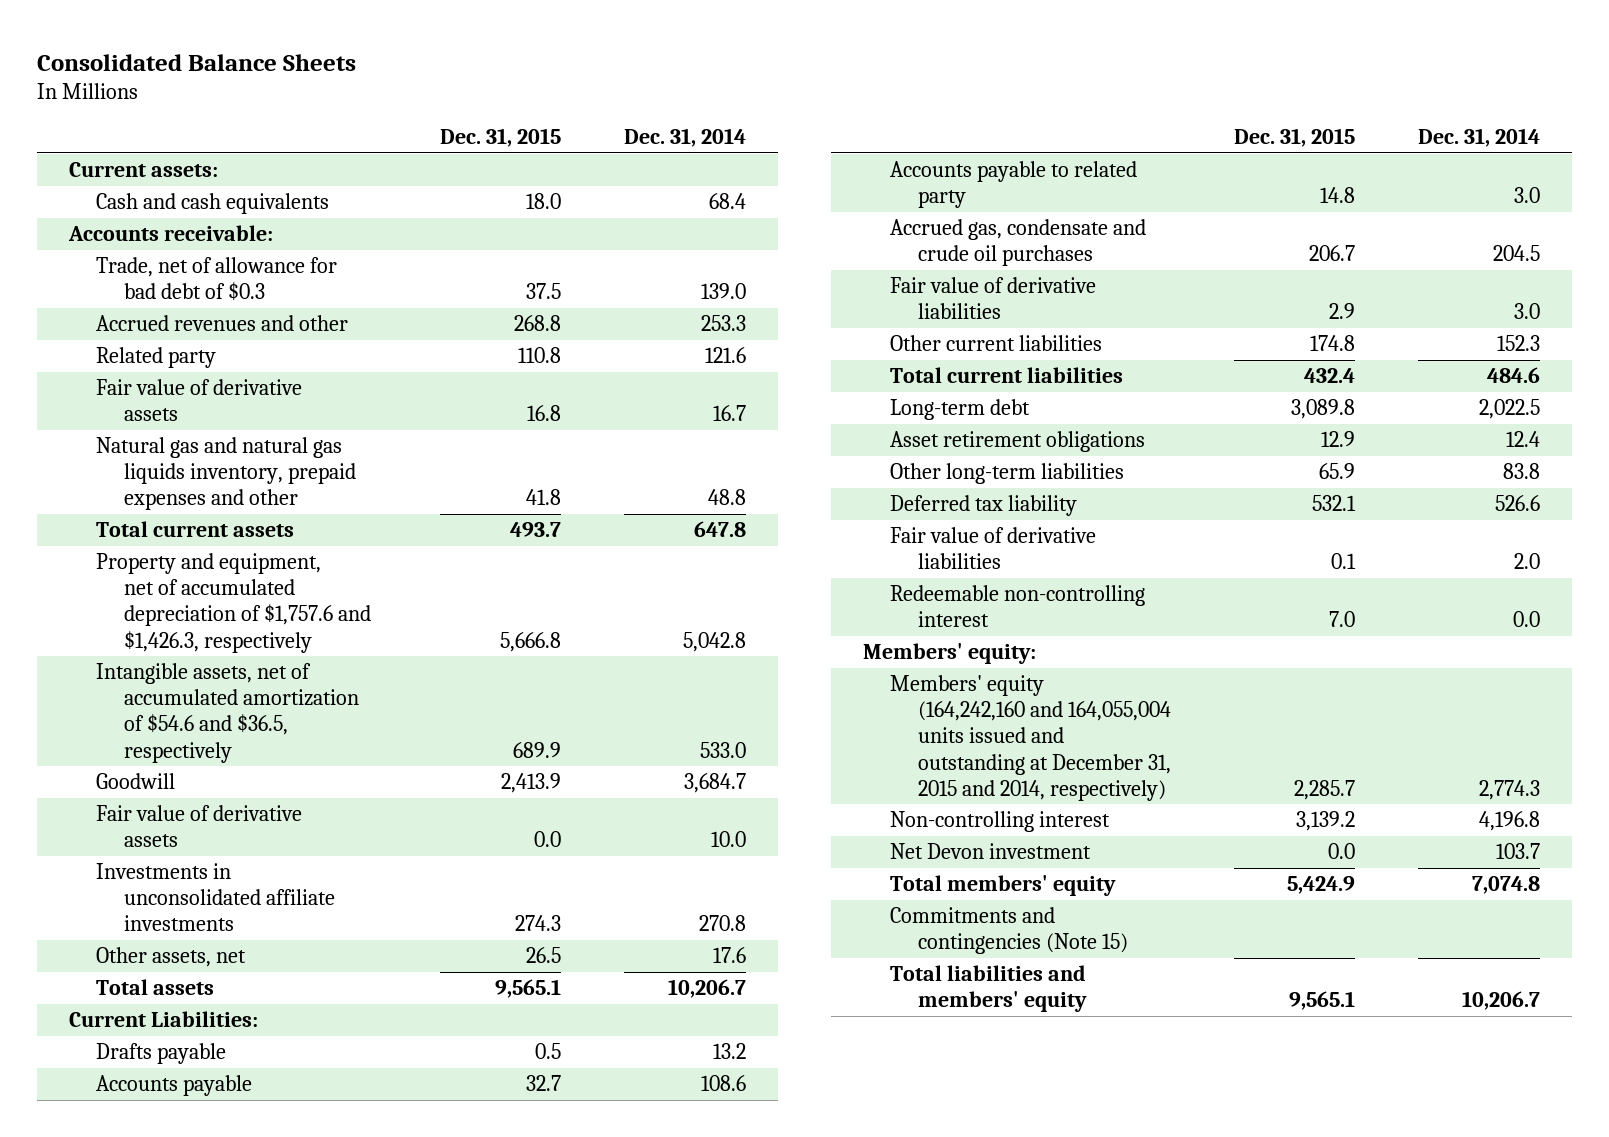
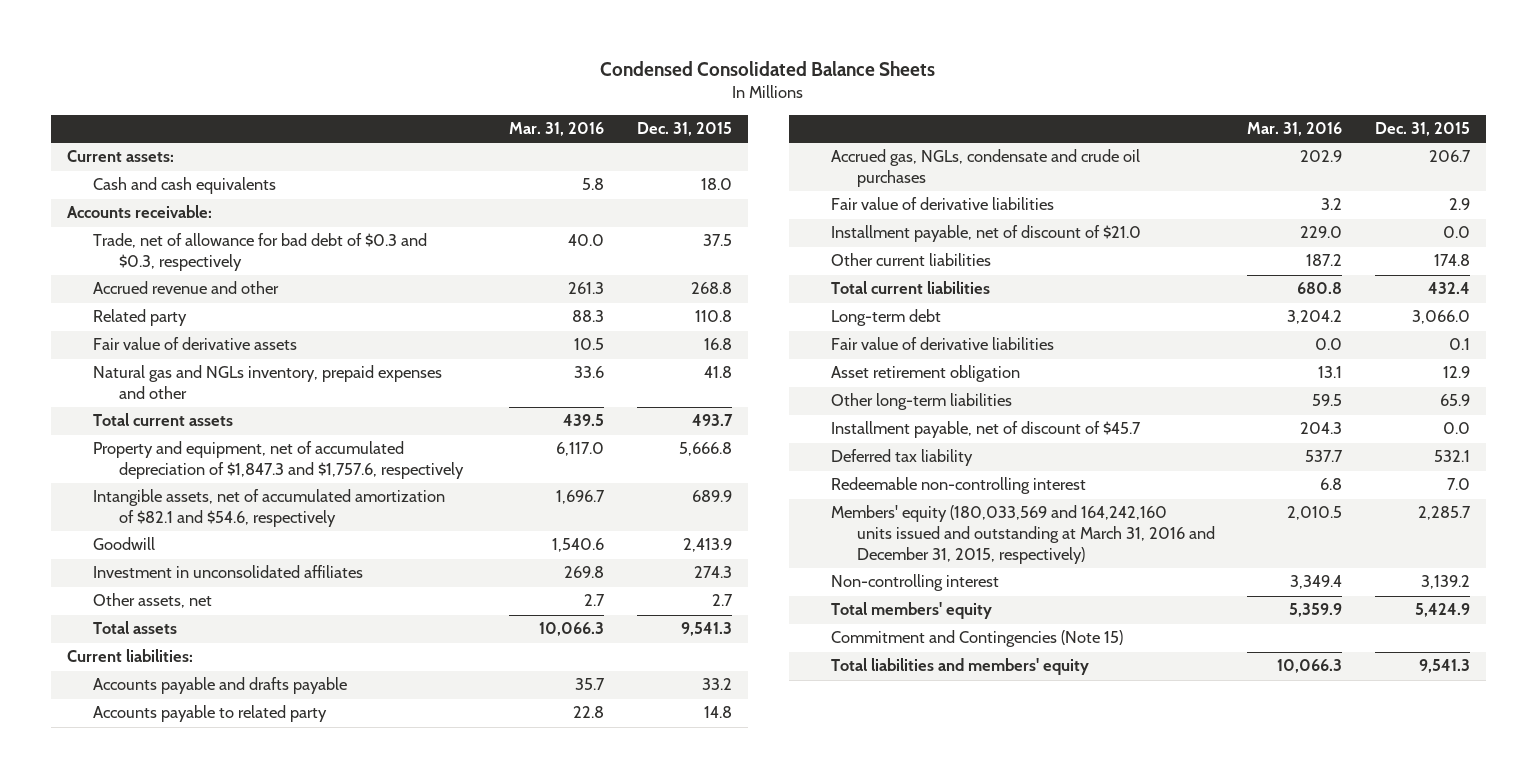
[37,53,357,71] Consolidated Balance Sheets -> [600,61,936,77] Condensed Consolidated Balance Sheets
[624,128,747,148] Dec. 31, 2014 -> none
none -> [509,122,605,137] Mar. 31, 2016
[96,257,338,302] Trade, net of allowance for bad debt of $0.3 -> [93,233,428,272] Trade, net of allowance for bad debt of $0.3 and $0.3, respectively
[96,315,349,332] Accrued revenues and other -> [93,281,280,295] Accrued revenue and other
[96,437,356,511] Natural gas and natural gas liquids inventory, prepaid expenses and other -> [93,365,443,400] Natural gas and NGLs inventory, prepaid expenses and other
[96,553,371,653] Property and equipment, net of accumulated depreciation of $1,757.6 and $1,426.3, respectively -> [93,441,464,480] Property and equipment, net of accumulated depreciation of $1,847.3 and $1,757.6, respectively
[96,663,359,763] Intangible assets, net of accumulated amortization of $54.6 and $36.5, respectively -> [93,489,446,528] Intangible assets, net of accumulated amortization of $82.1 and $54.6, respectively
[96,805,303,848] Fair value of derivative assets -> none
[96,1043,227,1065] Drafts payable -> none
[96,863,335,932] Investments in unconsolidated affiliate investments -> [93,565,364,579] Investment in unconsolidated affiliates
[525,947,561,964] 26.5 -> [711,594,733,607] 2.7
[494,979,561,999] 9,565.1 -> [680,622,732,637] 9,541.3
[68,1011,258,1028] Current Liabilities: -> [67,649,194,663] Current liabilities:
[96,1075,253,1097] Accounts payable -> [93,677,348,695] Accounts payable and drafts payable
[525,1075,561,1092] 32.7 -> [701,678,732,691] 33.2
[890,219,1147,267] Accrued gas, condensate and crude oil purchases -> [830,149,1140,188] Accrued gas, NGLs, condensate and crude oil purchases
none -> [830,225,1141,243] Installment payable, net of discount of $21.0
[1290,399,1355,420] 3,089.8 -> [1411,310,1470,325] 3,066.0
[890,527,1097,570] Fair value of derivative liabilities -> [830,337,1054,351] Fair value of derivative liabilities
[890,431,1146,453] Asset retirement obligations -> [830,365,1020,383] Asset retirement obligation
none -> [830,421,1141,439] Installment payable, net of discount of $45.7
[862,643,1036,665] Members' equity: -> none
[890,675,1171,801] Members' equity (164,242,160 and 164,055,004 units issued and outstanding at December 31, 2015 and 2014, respectively) -> [830,505,1215,564] Members' equity (180,033,569 and 164,242,160 units issued and outstanding at March 31, 2016 and December 31, 2015, respectively)
[890,843,1092,860] Net Devon investment -> none
[890,907,1128,955] Commitments and contingencies (Note 15) -> [830,630,1123,648] Commitment and Contingencies (Note 15)
[1288,991,1355,1011] 9,565.1 -> [1418,659,1470,674] 9,541.3

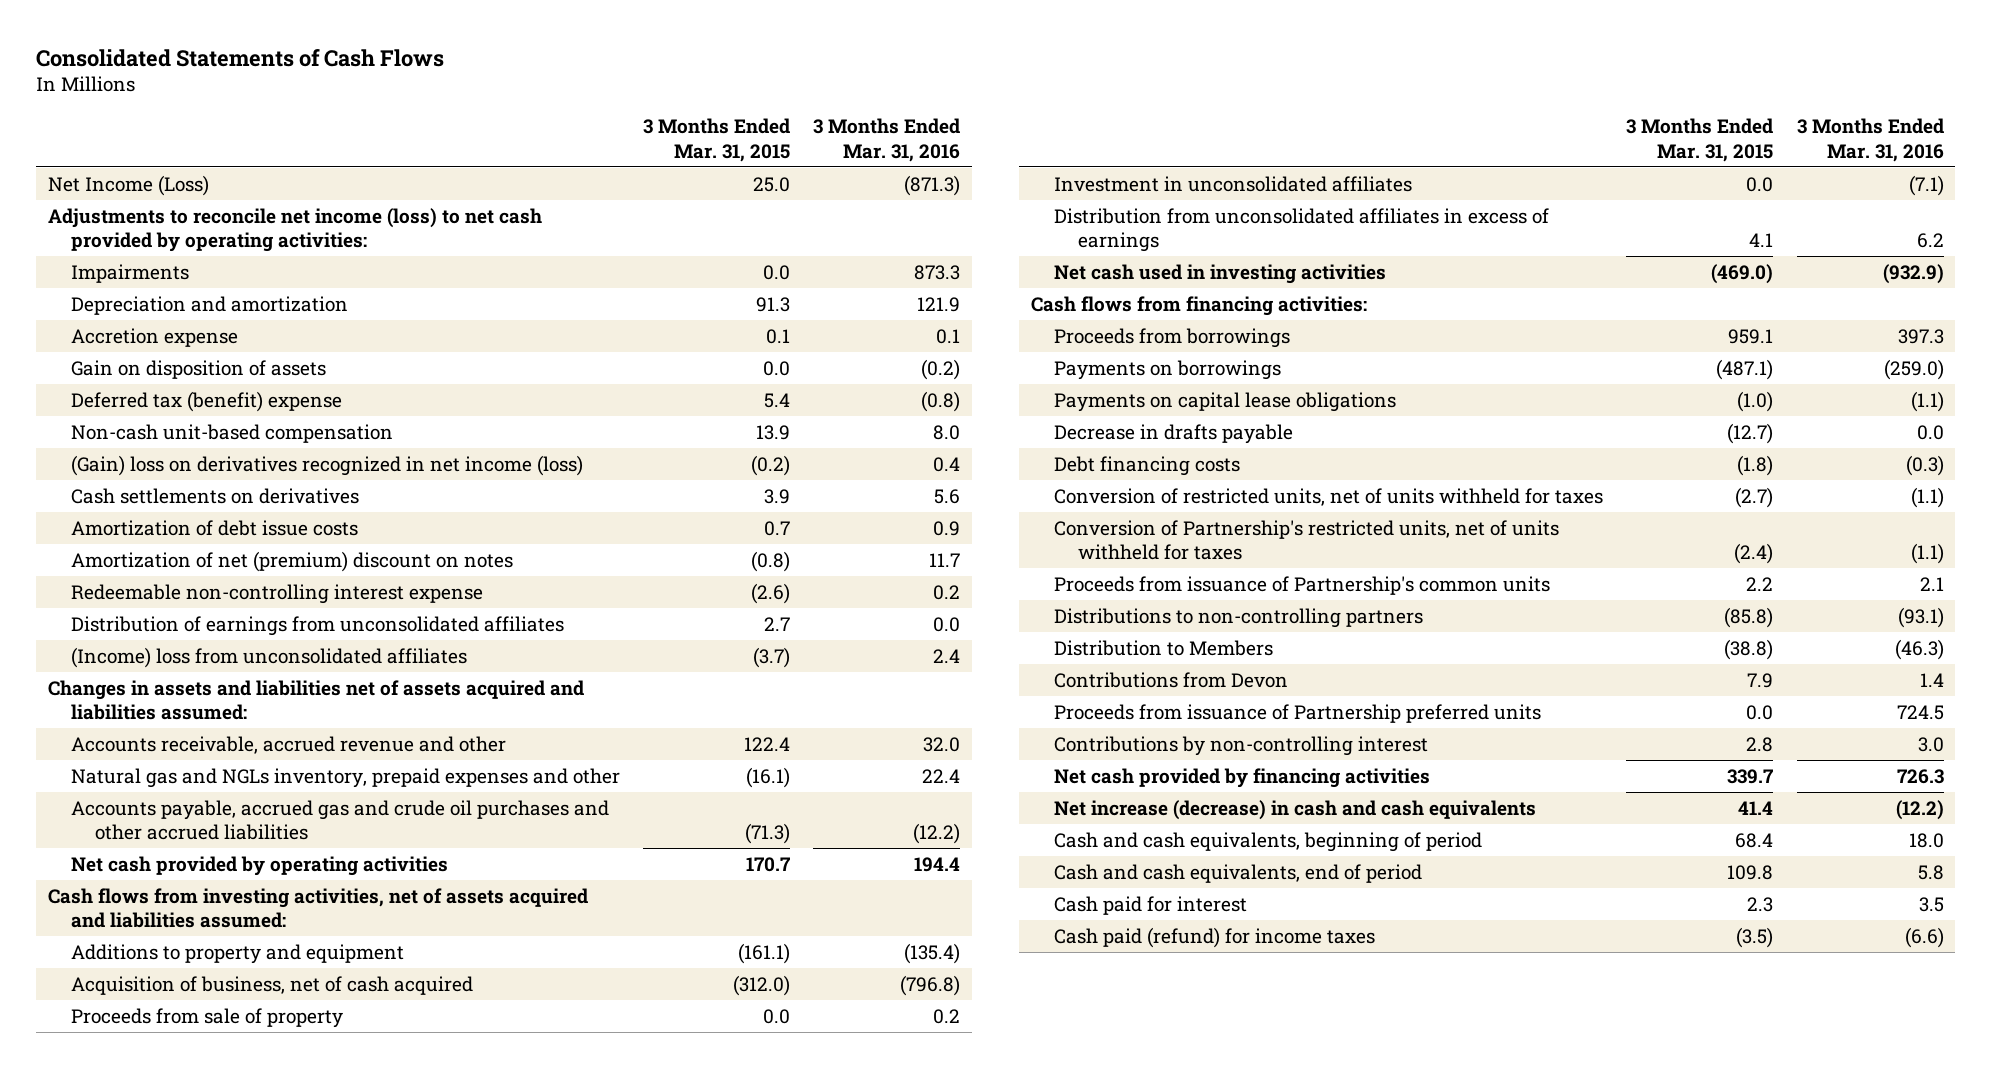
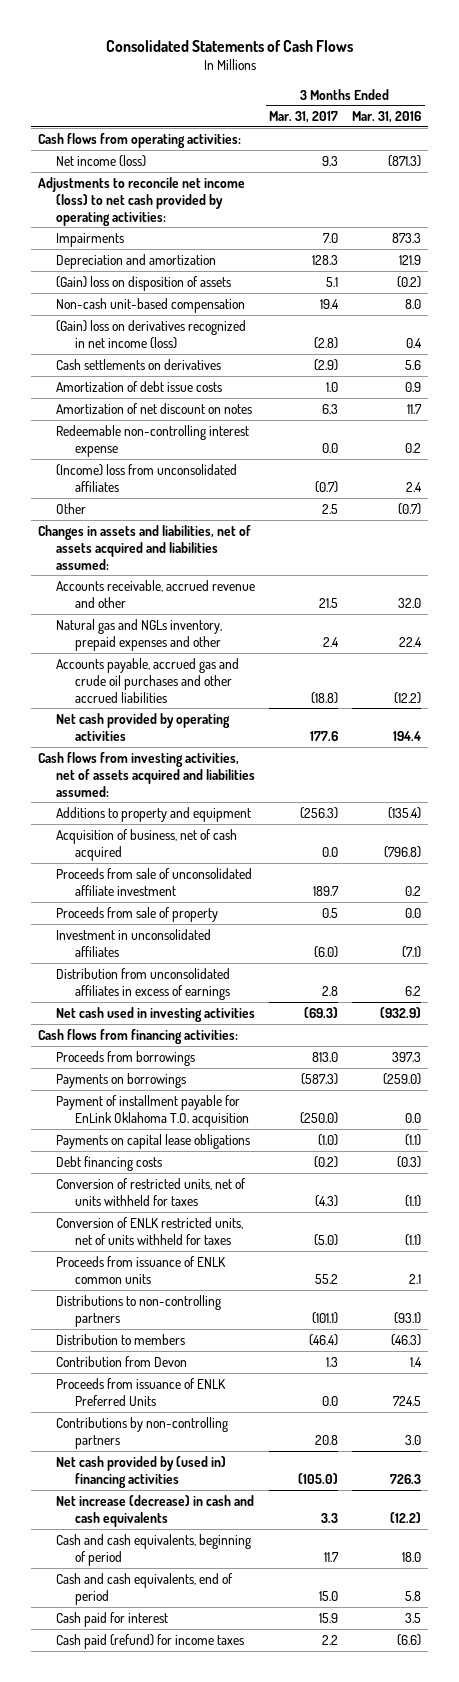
[643,118,791,162] 3 Months Ended Mar. 31, 2015 -> none
none -> [269,111,339,124] Mar. 31, 2017
none -> [37,132,241,148] Cash flows from operating activities:
[47,174,209,196] Net Income (Loss) -> [56,154,147,167] Net income (loss)
[71,327,239,347] Accretion expense -> none
[71,390,343,412] Deferred tax (benefit) expense -> none
[71,359,327,379] Gain on disposition of assets -> [56,275,232,291] (Gain) loss on disposition of assets
[71,550,514,572] Amortization of net (premium) discount on notes -> [56,402,253,414] Amortization of net discount on notes
[71,615,565,636] Distribution of earnings from unconsolidated affiliates -> none
none -> [56,502,87,514] Other
[47,679,584,721] Changes in assets and liabilities net of assets acquired and liabilities assumed: -> [37,524,251,570] Changes in assets and liabilities, net of assets acquired and liabilities assumed:
none -> [56,867,253,896] Proceeds from sale of unconsolidated affiliate investment
[933,1008,961,1024] 0.2 -> [405,907,422,918] 0.0
none -> [56,1094,249,1127] Payment of installment payable for EnLink Oklahoma T.O. acquisition
[1054,423,1294,444] Decrease in drafts payable -> none
[1054,519,1560,561] Conversion of Partnership's restricted units, net of units withheld for taxes -> [56,1216,244,1245] Conversion of ENLK restricted units, net of units withheld for taxes
[1054,575,1551,595] Proceeds from issuance of Partnership's common units -> [56,1255,227,1284] Proceeds from issuance of ENLK common units
[1054,639,1274,656] Distribution to Members -> [56,1333,186,1345] Distribution to members
[1054,671,1289,688] Contributions from Devon -> [56,1355,188,1367] Contribution from Devon
[1054,703,1542,723] Proceeds from issuance of Partnership preferred units -> [56,1377,227,1406] Proceeds from issuance of ENLK Preferred Units
[1054,735,1429,756] Contributions by non-controlling interest -> [56,1416,229,1449] Contributions by non-controlling partners
[1054,767,1431,788] Net cash provided by financing activities -> [56,1455,227,1488] Net cash provided by (used in) financing activities

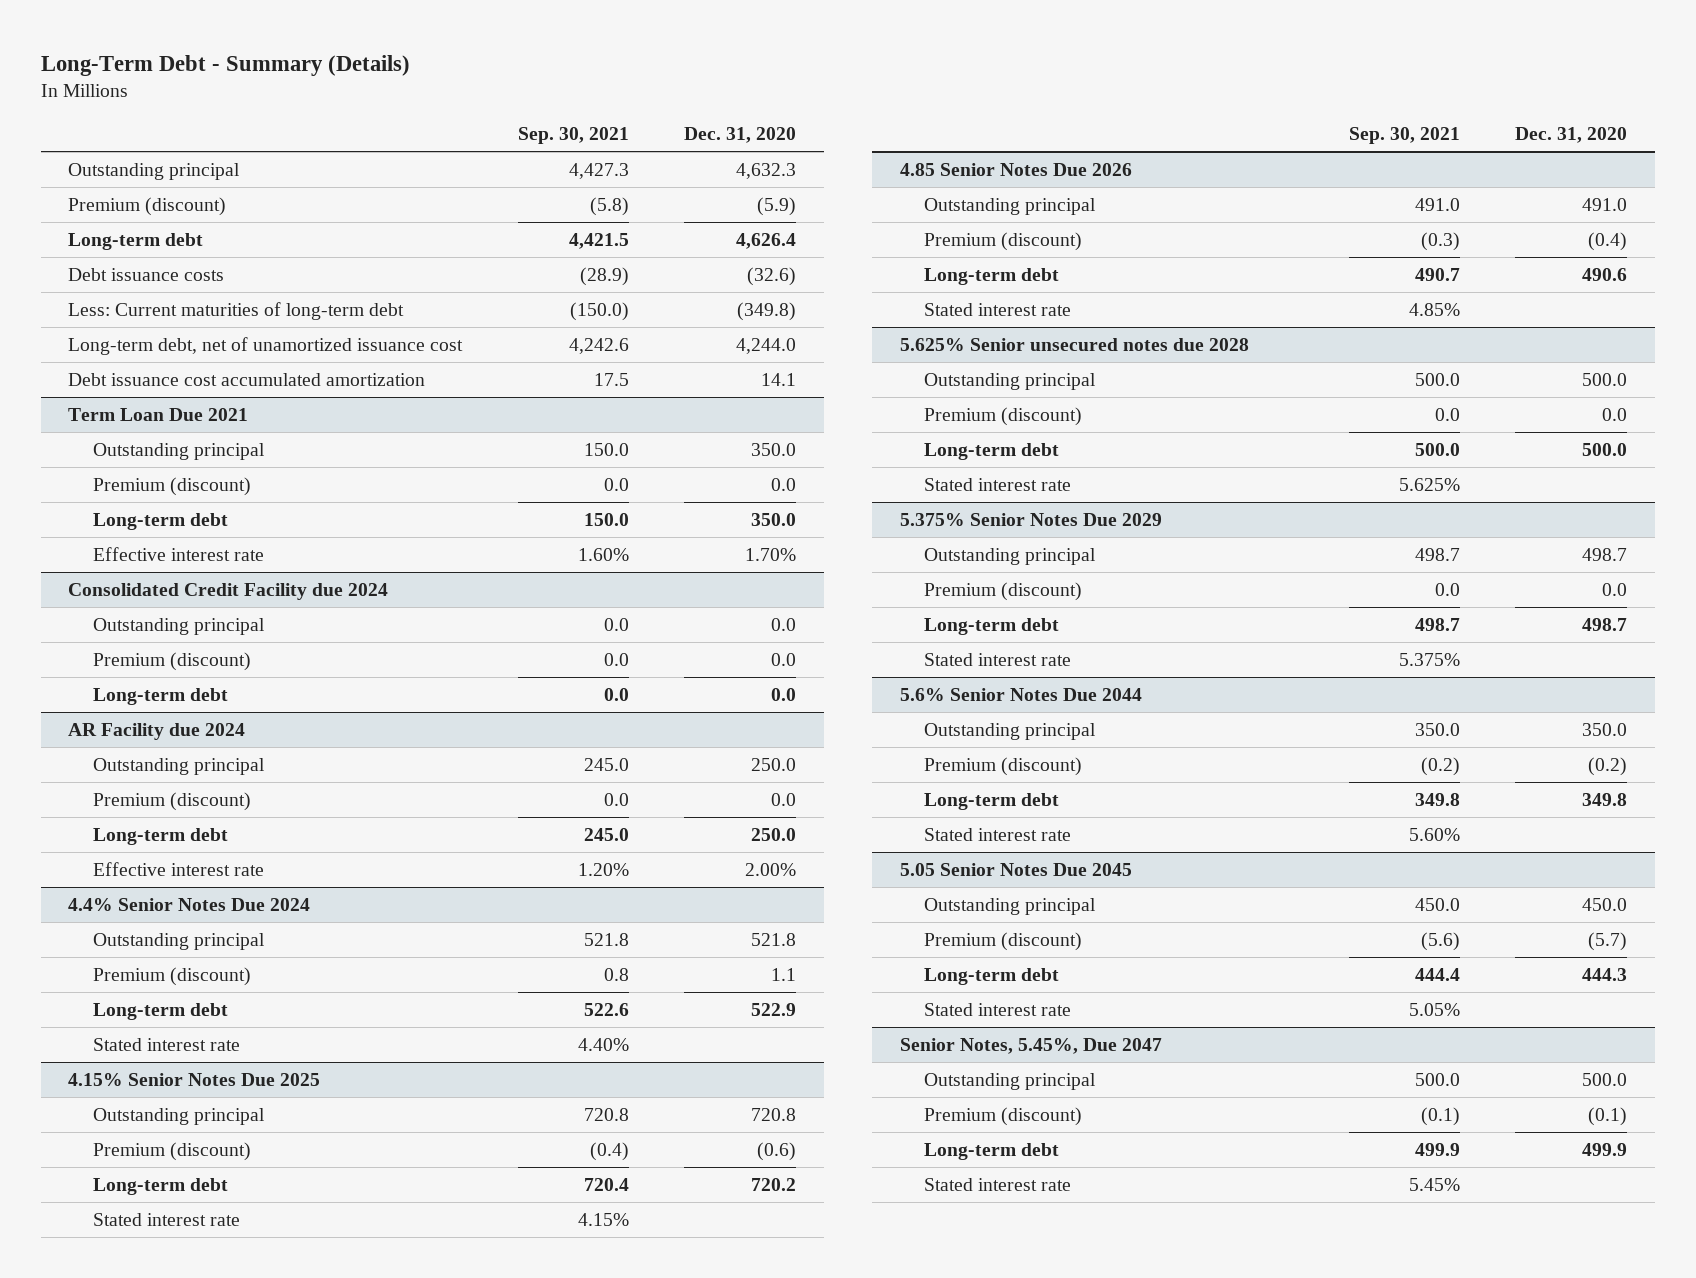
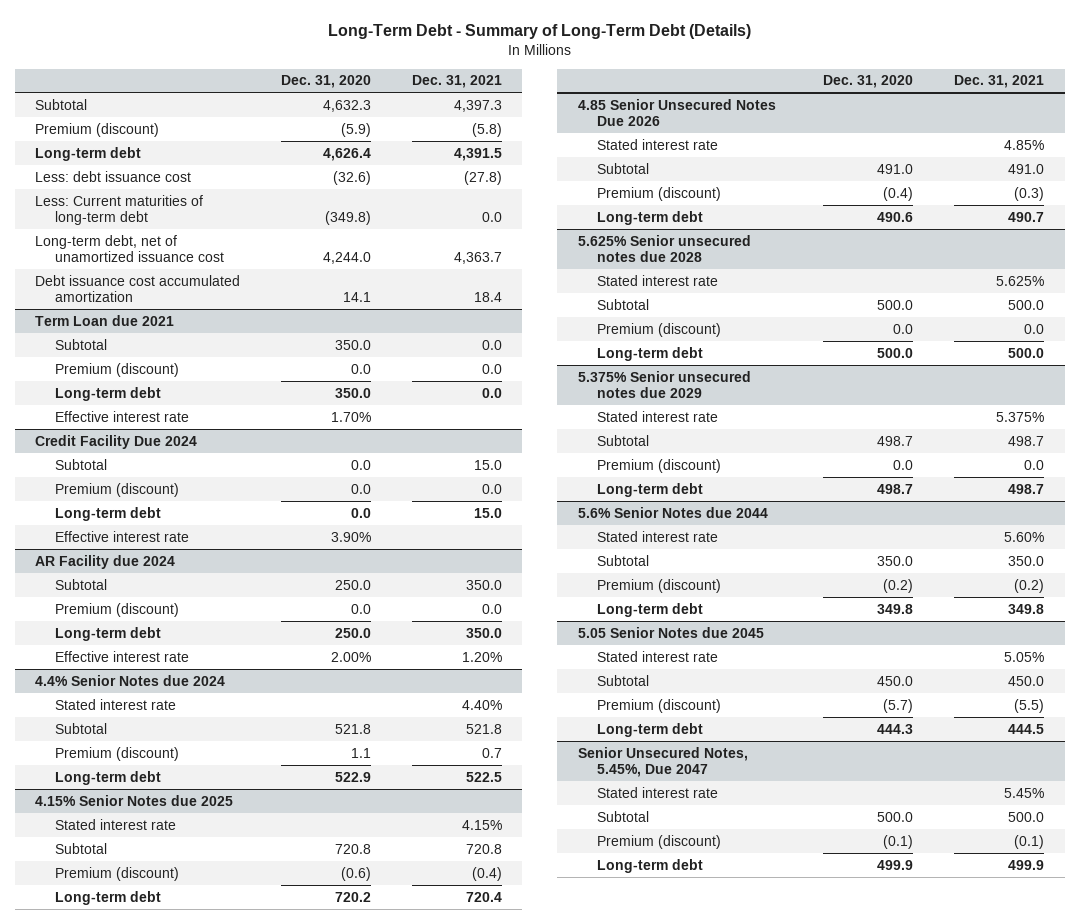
[40,54,410,76] Long-Term Debt - Summary (Details) -> [327,24,751,40] Long-Term Debt - Summary of Long-Term Debt (Details)
[517,127,629,145] Sep. 30, 2021 -> none
none -> [411,75,502,89] Dec. 31, 2021
[68,162,241,180] Outstanding principal -> [35,98,88,110] Subtotal
[68,267,225,281] Debt issuance costs -> [35,170,192,182] Less: debt issuance cost
[68,407,249,421] Term Loan Due 2021 -> [35,314,175,326] Term Loan due 2021
[92,442,265,460] Outstanding principal -> [54,338,107,350] Subtotal
[68,582,389,600] Consolidated Credit Facility due 2024 -> [35,434,198,449] Credit Facility Due 2024
[92,617,265,635] Outstanding principal -> [54,458,107,470] Subtotal
none -> [54,530,189,542] Effective interest rate
[92,757,265,775] Outstanding principal -> [54,578,107,590] Subtotal
[68,897,311,911] 4.4% Senior Notes Due 2024 -> [35,674,226,686] 4.4% Senior Notes due 2024
none -> [54,698,176,710] Stated interest rate
[92,932,265,950] Outstanding principal -> [54,722,107,734] Subtotal
none -> [35,794,234,806] 4.15% Senior Notes due 2025
[68,1072,321,1086] 4.15% Senior Notes Due 2025 -> none
[92,1107,265,1125] Outstanding principal -> [54,842,107,854] Subtotal
none -> [577,98,776,127] 4.85 Senior Unsecured Notes Due 2026
[899,162,1132,176] 4.85 Senior Notes Due 2026 -> none
[924,197,1097,215] Outstanding principal -> [597,162,650,174] Subtotal
[924,302,1072,316] Stated interest rate -> none
none -> [597,274,719,286] Stated interest rate
[924,372,1097,390] Outstanding principal -> [597,298,650,310] Subtotal
none -> [577,370,751,399] 5.375% Senior unsecured notes due 2029
[899,512,1162,526] 5.375% Senior Notes Due 2029 -> none
[924,547,1097,565] Outstanding principal -> [597,434,650,446] Subtotal
none -> [577,506,768,518] 5.6% Senior Notes due 2044
[899,687,1142,701] 5.6% Senior Notes Due 2044 -> none
[924,722,1097,740] Outstanding principal -> [597,554,650,566] Subtotal
none -> [577,626,764,638] 5.05 Senior Notes due 2045
[899,862,1132,876] 5.05 Senior Notes Due 2045 -> none
[924,897,1097,915] Outstanding principal -> [597,674,650,686] Subtotal
none -> [577,746,748,778] Senior Unsecured Notes, 5.45%, Due 2047
[899,1037,1162,1054] Senior Notes, 5.45%, Due 2047 -> none
[924,1072,1097,1090] Outstanding principal -> [597,810,650,822] Subtotal
[924,1177,1072,1191] Stated interest rate -> none

